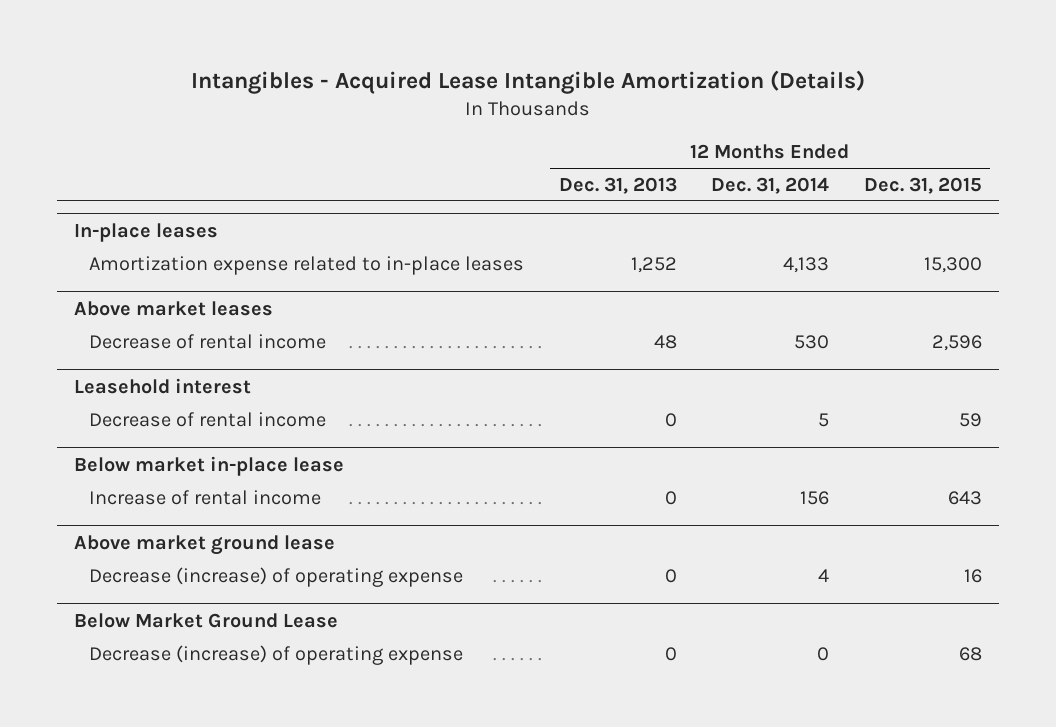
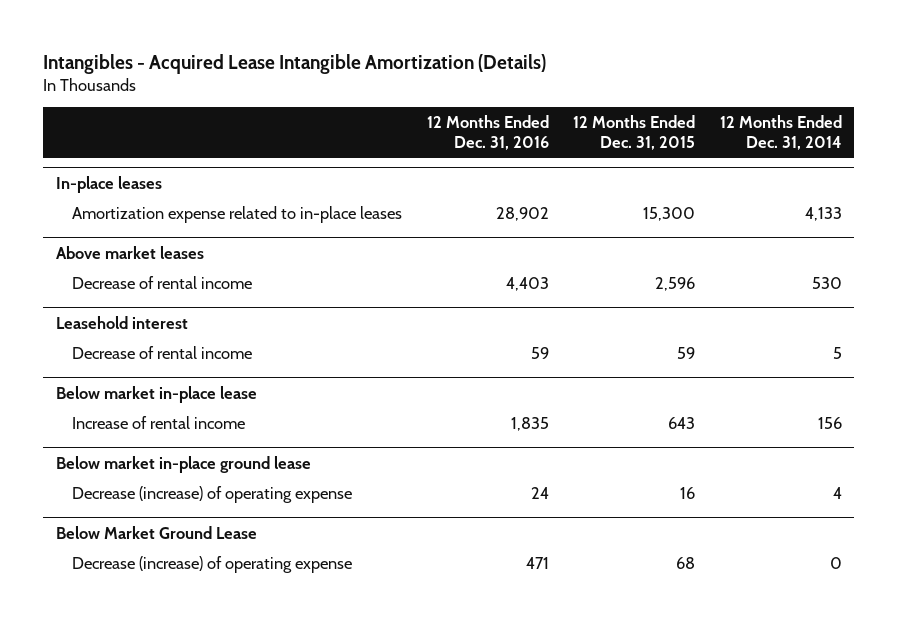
[558,176,677,194] Dec. 31, 2013 -> none
none -> [426,114,549,150] 12 Months Ended Dec. 31, 2016
[73,534,335,555] Above market ground lease -> [55,455,311,473] Below market in-place ground lease

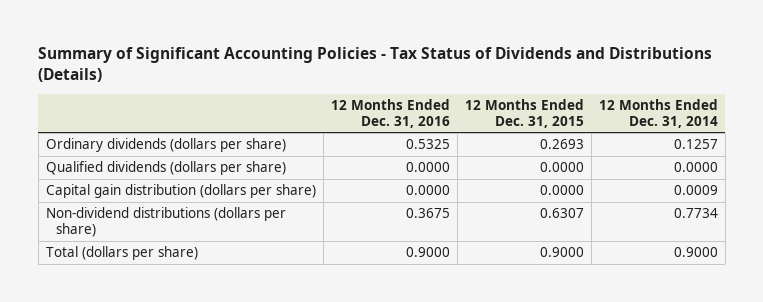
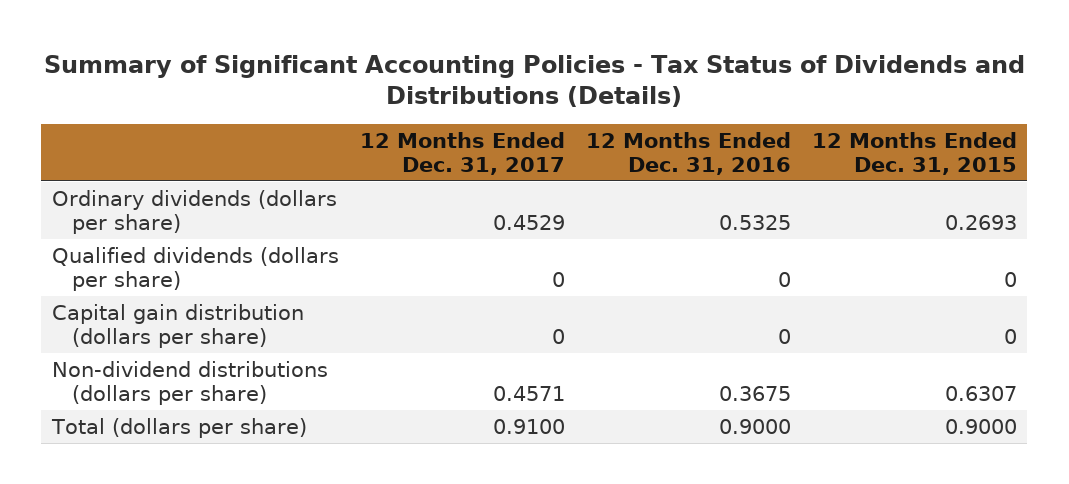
[598,98,718,128] 12 Months Ended Dec. 31, 2014 -> none
none -> [359,132,565,175] 12 Months Ended Dec. 31, 2017
[405,162,450,173] 0.0000 -> [777,271,791,287] 0
[539,162,584,173] 0.0000 -> [1003,271,1017,287] 0
[405,185,450,196] 0.0000 -> [777,328,791,344] 0
[539,185,584,196] 0.0000 -> [1003,328,1017,344] 0

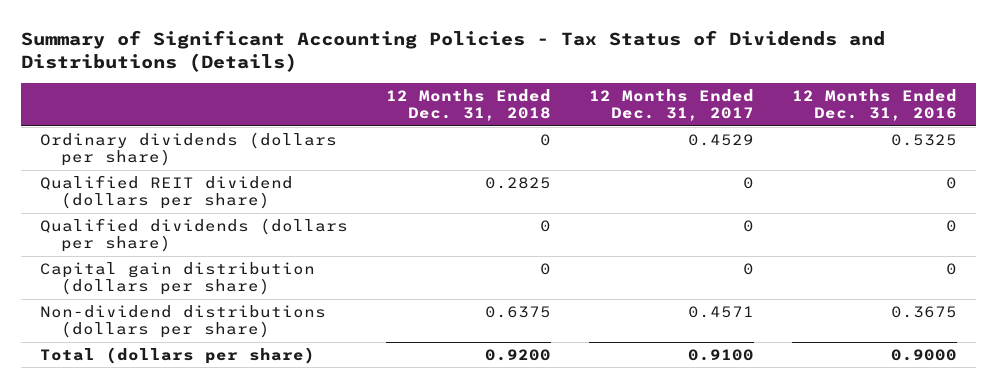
[811,132,1017,175] 12 Months Ended Dec. 31, 2015 -> none
none -> [386,88,552,122] 12 Months Ended Dec. 31, 2018
none -> [40,174,294,210] Qualified REIT dividend (dollars per share)

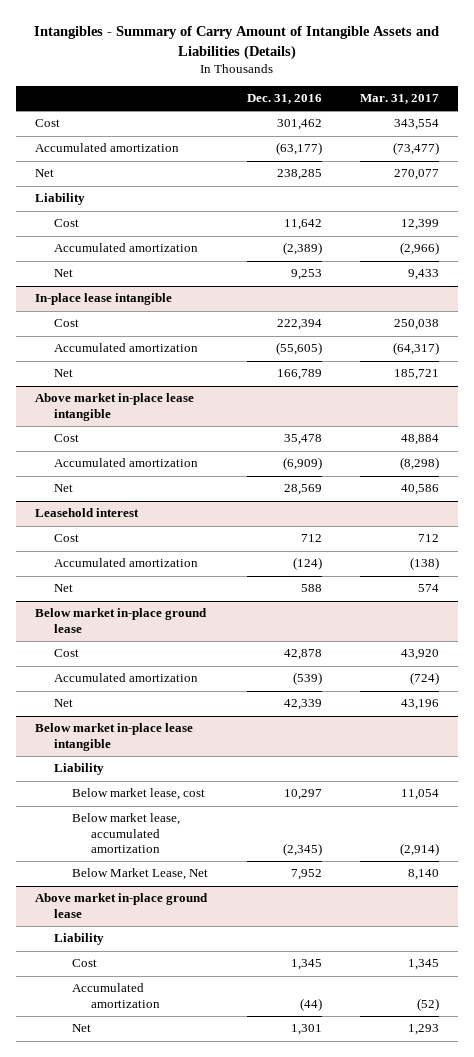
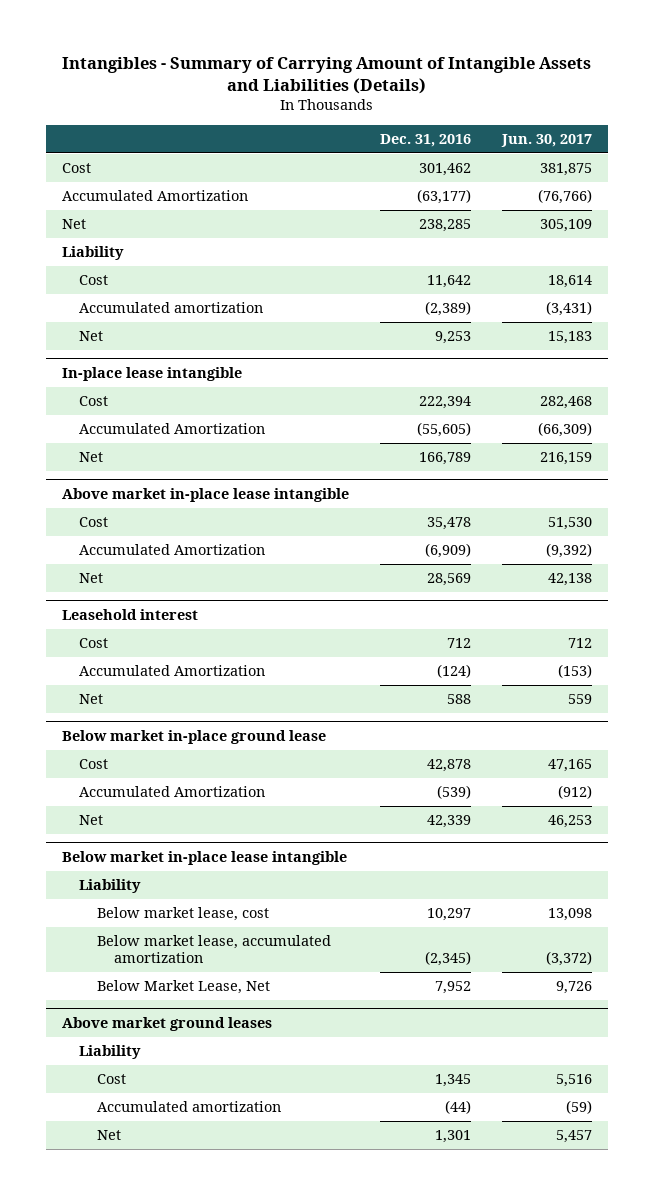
[34,25,440,60] Intangibles - Summary of Carry Amount of Intangible Assets and Liabilities (Details) -> [62,56,592,94] Intangibles - Summary of Carrying Amount of Intangible Assets and Liabilities (Details)
[360,94,440,105] Mar. 31, 2017 -> none
none -> [501,133,593,147] Jun. 30, 2017
[35,143,180,153] Accumulated amortization -> [61,190,248,202] Accumulated Amortization
[53,343,198,353] Accumulated amortization -> [79,423,266,435] Accumulated Amortization
[53,458,198,468] Accumulated amortization -> [79,544,266,556] Accumulated Amortization
[53,558,198,568] Accumulated amortization -> [79,665,266,677] Accumulated Amortization
[53,673,198,683] Accumulated amortization -> [79,786,266,798] Accumulated Amortization
[35,893,209,918] Above market in-place ground lease -> [61,1016,272,1031] Above market ground leases

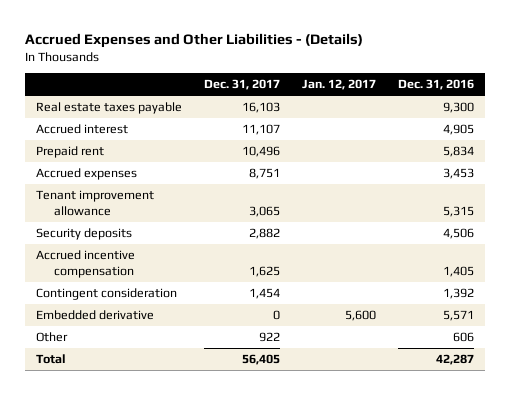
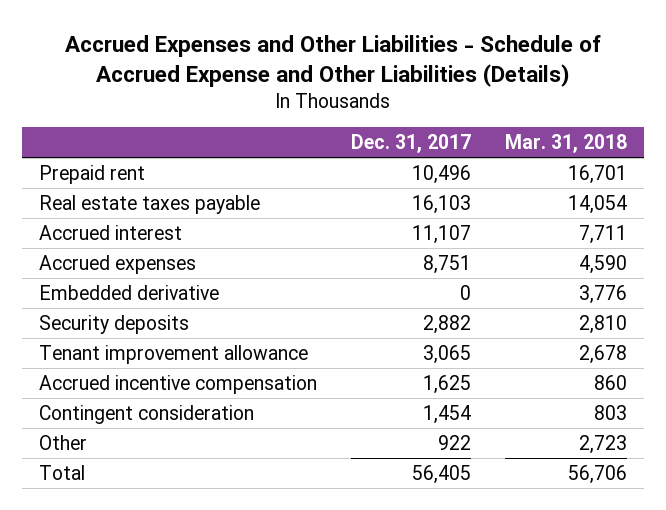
[24,33,363,49] Accrued Expenses and Other Liabilities - (Details) -> [64,34,601,87] Accrued Expenses and Other Liabilities - Schedule of Accrued Expense and Other Liabilities (Details)
[302,79,377,91] Jan. 12, 2017 -> none
[398,79,475,91] Dec. 31, 2016 -> none
none -> [504,134,627,154] Mar. 31, 2018
[35,145,104,158] Prepaid rent -> [38,164,145,184] Prepaid rent
[35,309,154,320] Embedded derivative -> [38,284,219,300] Embedded derivative
[35,189,154,216] Tenant improvement allowance -> [38,344,308,364] Tenant improvement allowance

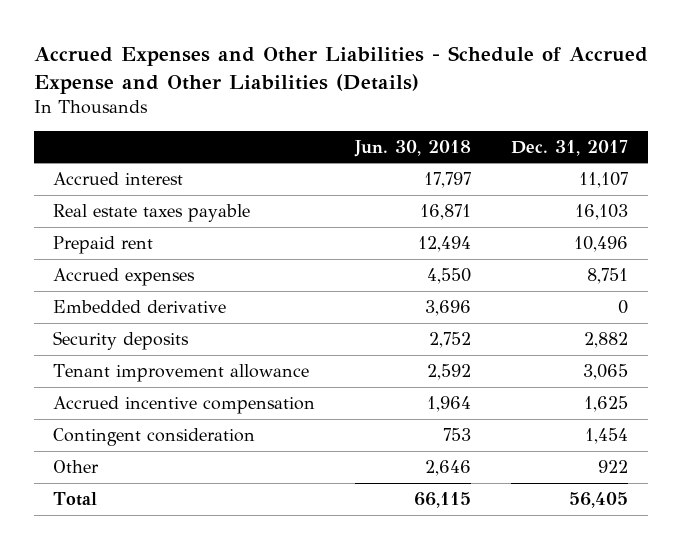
[504,134,627,154] Mar. 31, 2018 -> none
none -> [354,139,472,157] Jun. 30, 2018
[38,194,260,214] Real estate taxes payable -> [53,203,251,222] Real estate taxes payable
[38,164,145,184] Prepaid rent -> [53,235,154,254] Prepaid rent

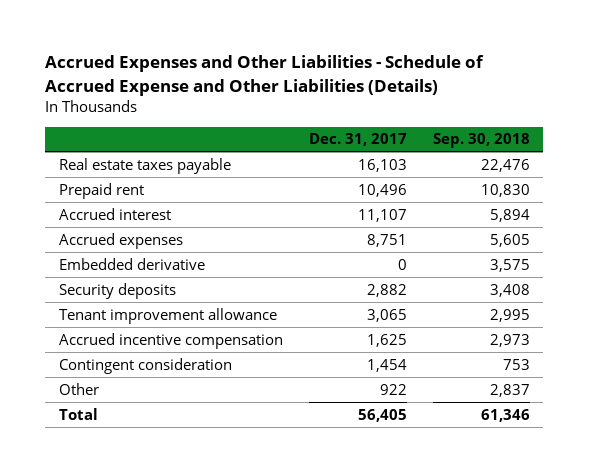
[354,139,472,157] Jun. 30, 2018 -> none
none -> [433,133,531,149] Sep. 30, 2018
[53,171,184,185] Accrued interest -> [58,207,171,220] Accrued interest

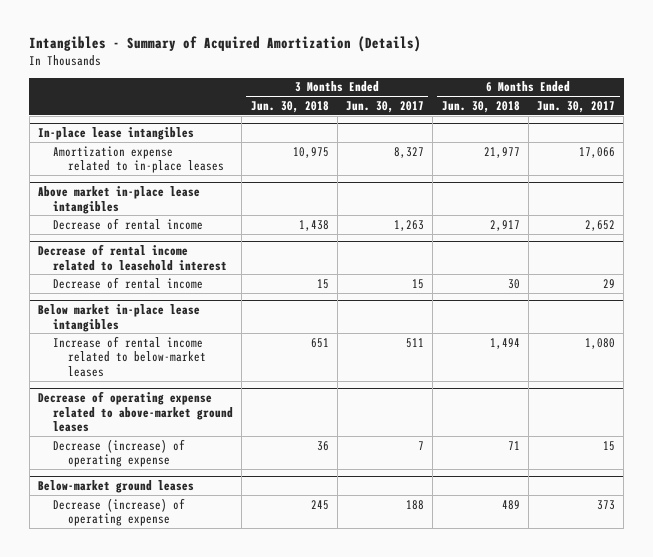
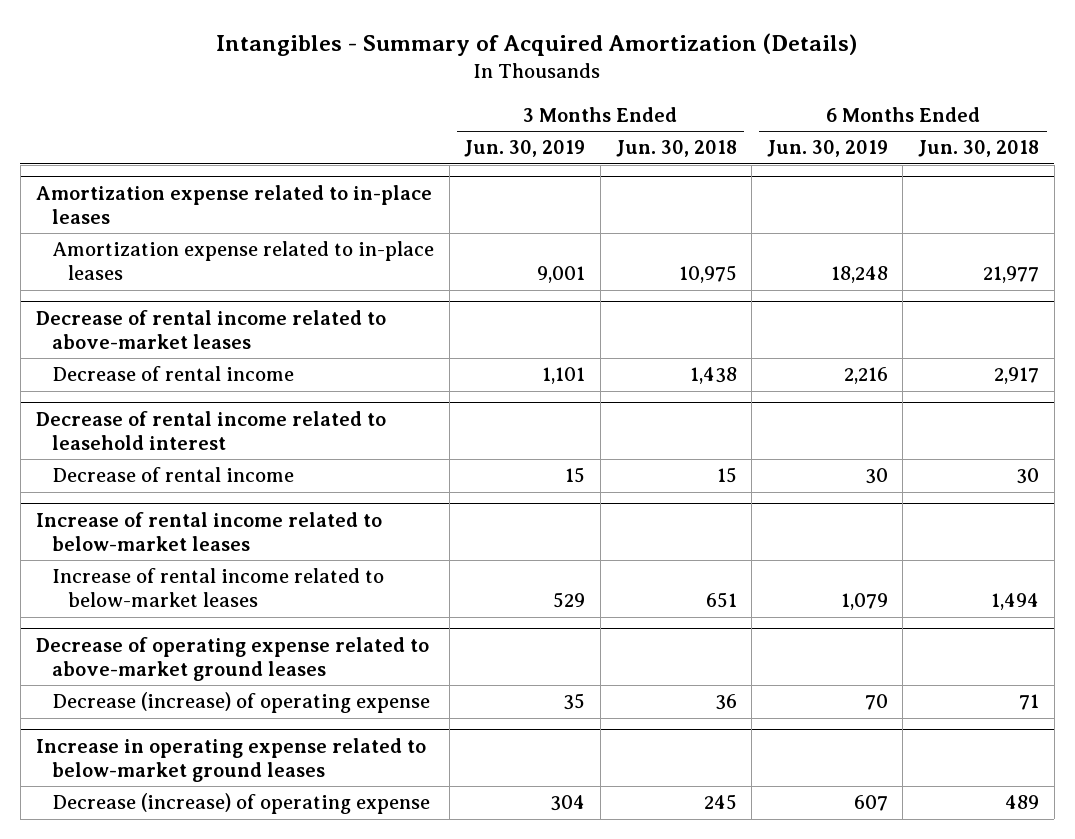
[346,100,425,113] Jun. 30, 2017 -> none
[537,100,616,113] Jun. 30, 2017 -> none
none -> [464,140,586,158] Jun. 30, 2019
none -> [766,140,888,158] Jun. 30, 2019
[37,126,194,140] In-place lease intangibles -> [35,185,432,224] Amortization expense related to in-place leases
[37,185,200,214] Above market in-place lease intangibles -> [35,310,386,349] Decrease of rental income related to above-market leases
[37,303,200,332] Below market in-place lease intangibles -> [35,512,382,551] Increase of rental income related to below-market leases
[37,479,194,493] Below-market ground leases -> [35,738,426,782] Increase in operating expense related to below-market ground leases

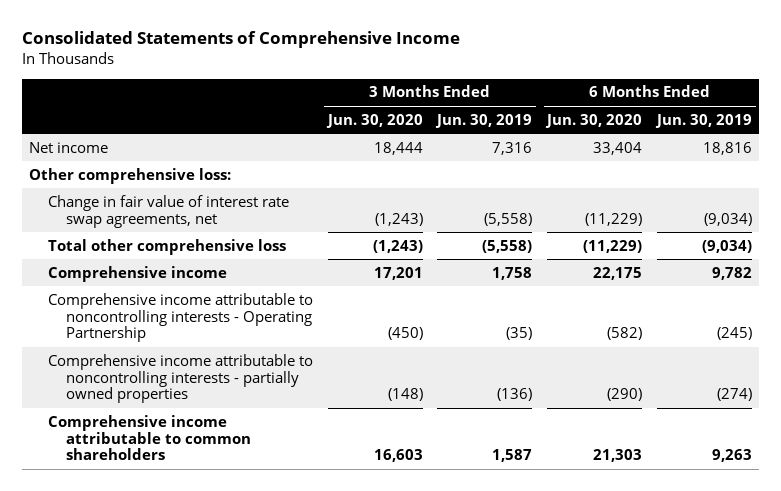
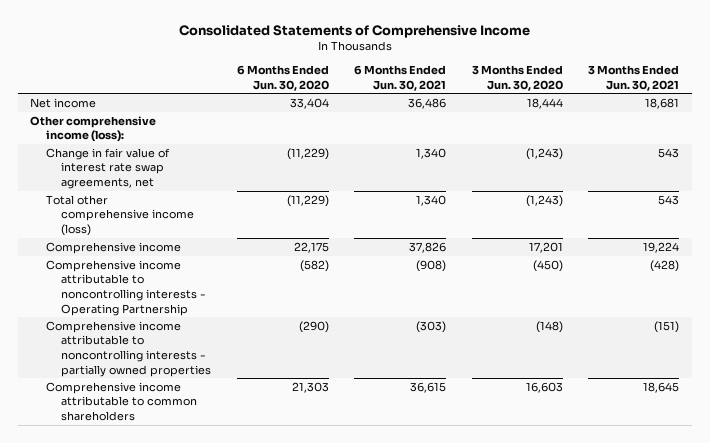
[435,113,533,128] Jun. 30, 2019 -> none
[655,113,753,128] Jun. 30, 2019 -> none
none -> [354,65,447,91] 6 Months Ended Jun. 30, 2021
none -> [588,65,680,91] 3 Months Ended Jun. 30, 2021
[29,167,232,184] Other comprehensive loss: -> [30,115,157,143] Other comprehensive income (loss):
[47,238,286,255] Total other comprehensive loss -> [45,194,195,236] Total other comprehensive income (loss)

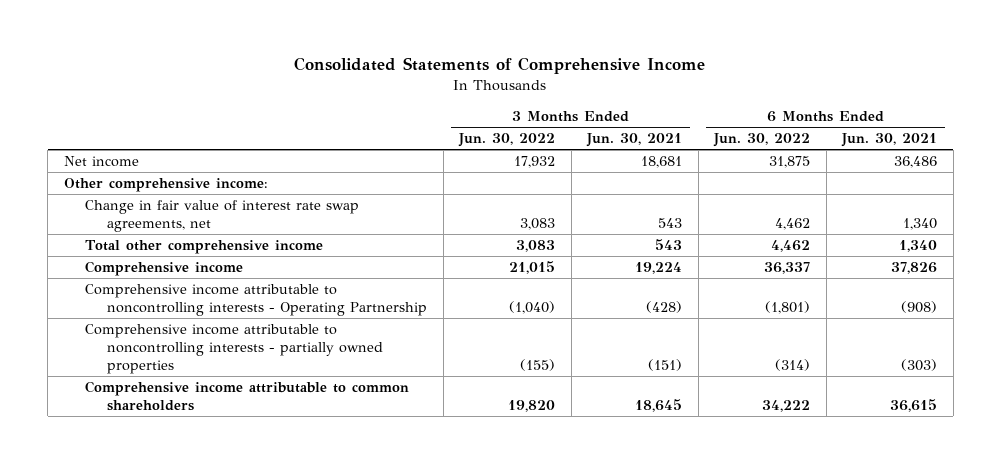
[236,65,329,91] 6 Months Ended Jun. 30, 2020 -> none
[471,65,563,91] 3 Months Ended Jun. 30, 2020 -> none
none -> [458,133,556,148] Jun. 30, 2022
none -> [713,133,811,148] Jun. 30, 2022
[30,115,157,143] Other comprehensive income (loss): -> [63,178,268,193] Other comprehensive income:
[45,194,195,236] Total other comprehensive income (loss) -> [85,240,324,255] Total other comprehensive income

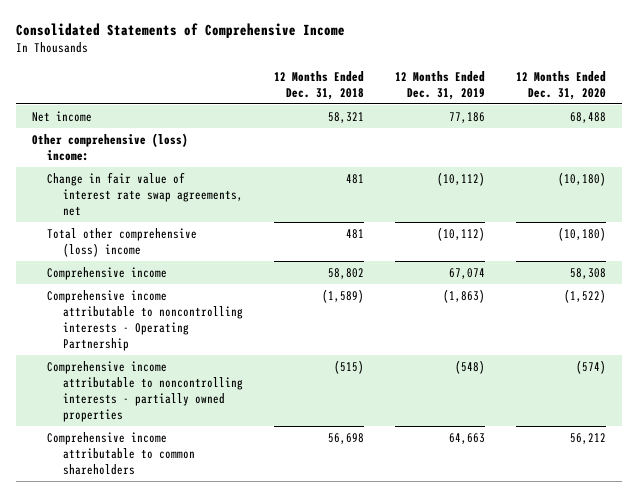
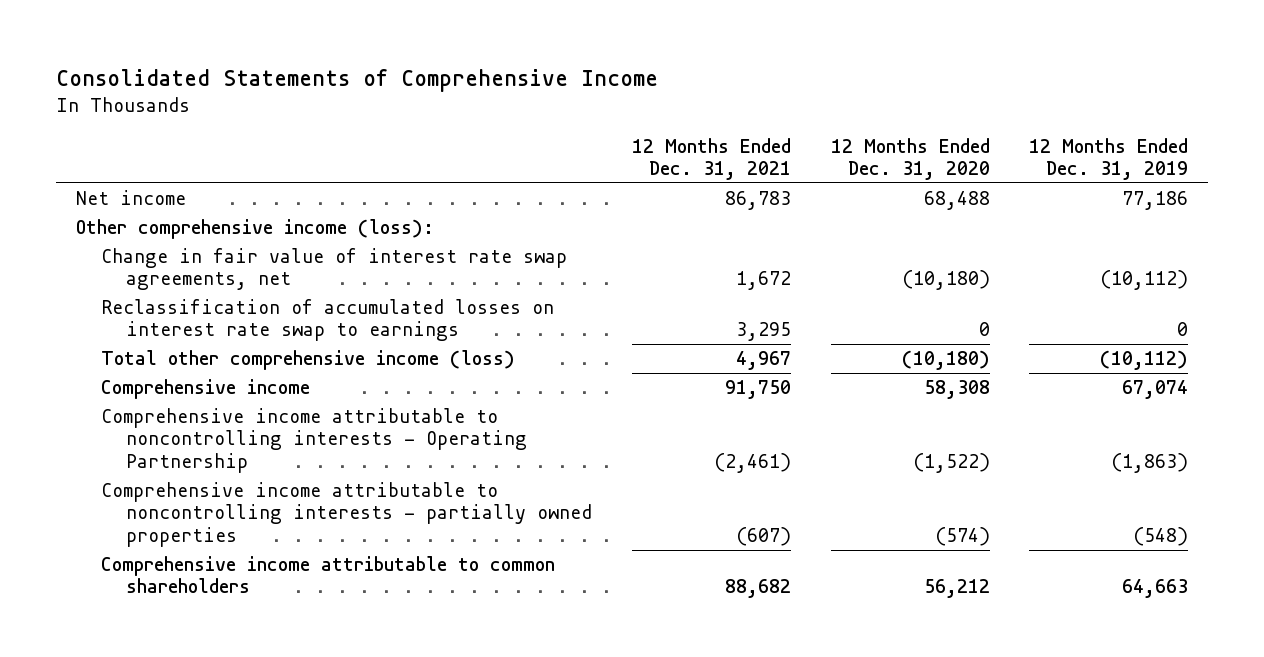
[273,70,364,100] 12 Months Ended Dec. 31, 2018 -> none
none -> [631,137,791,181] 12 Months Ended Dec. 31, 2021
[31,132,188,161] Other comprehensive (loss) income: -> [75,219,434,240] Other comprehensive income (loss):
none -> [100,299,554,342] Reclassification of accumulated losses on interest rate swap to earnings
[47,227,198,257] Total other comprehensive (loss) income -> [100,350,515,371] Total other comprehensive income (loss)

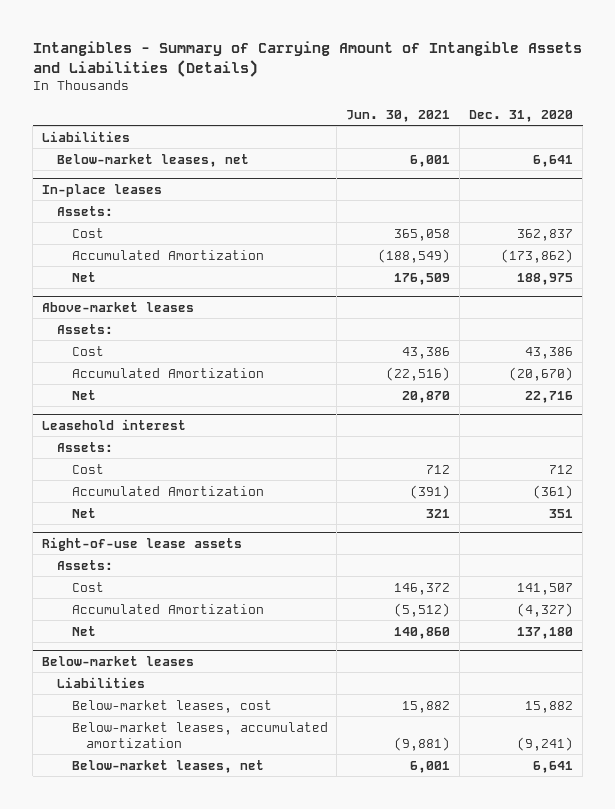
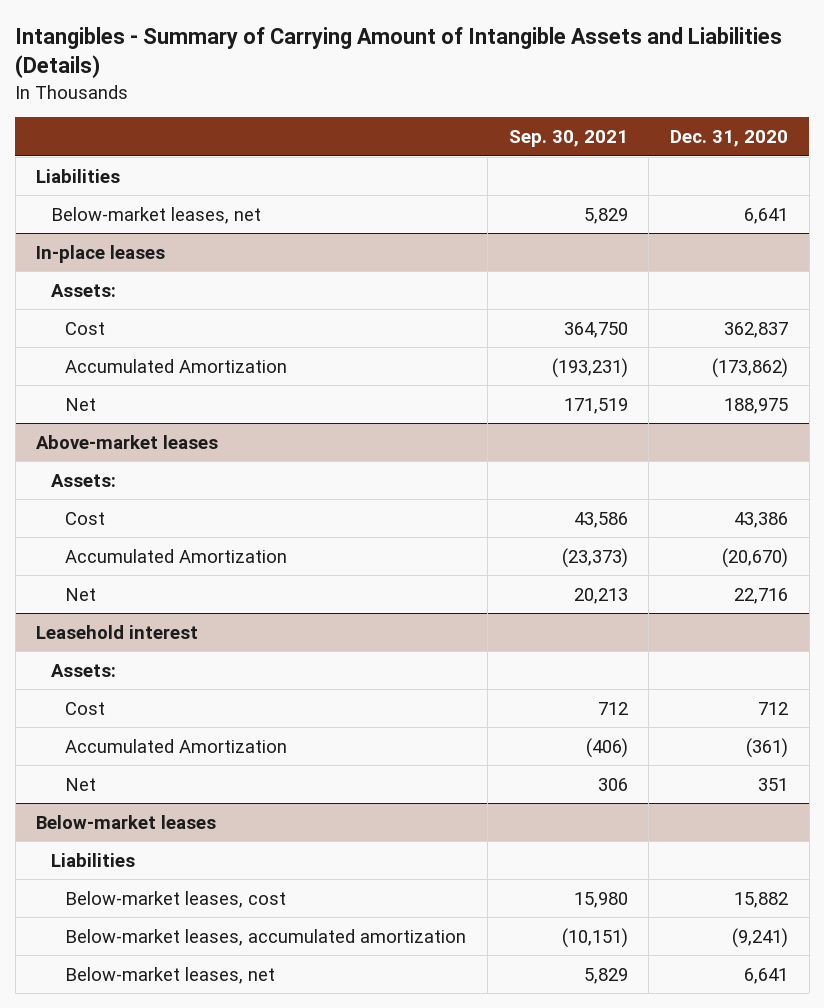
[346,109,451,122] Jun. 30, 2021 -> none
none -> [508,130,628,148] Sep. 30, 2021
[42,536,243,551] Right-of-use lease assets -> none
[56,559,113,570] Assets: -> none
[71,581,104,592] Cost -> none
[71,603,264,614] Accumulated Amortization -> none
[71,625,96,636] Net -> none

